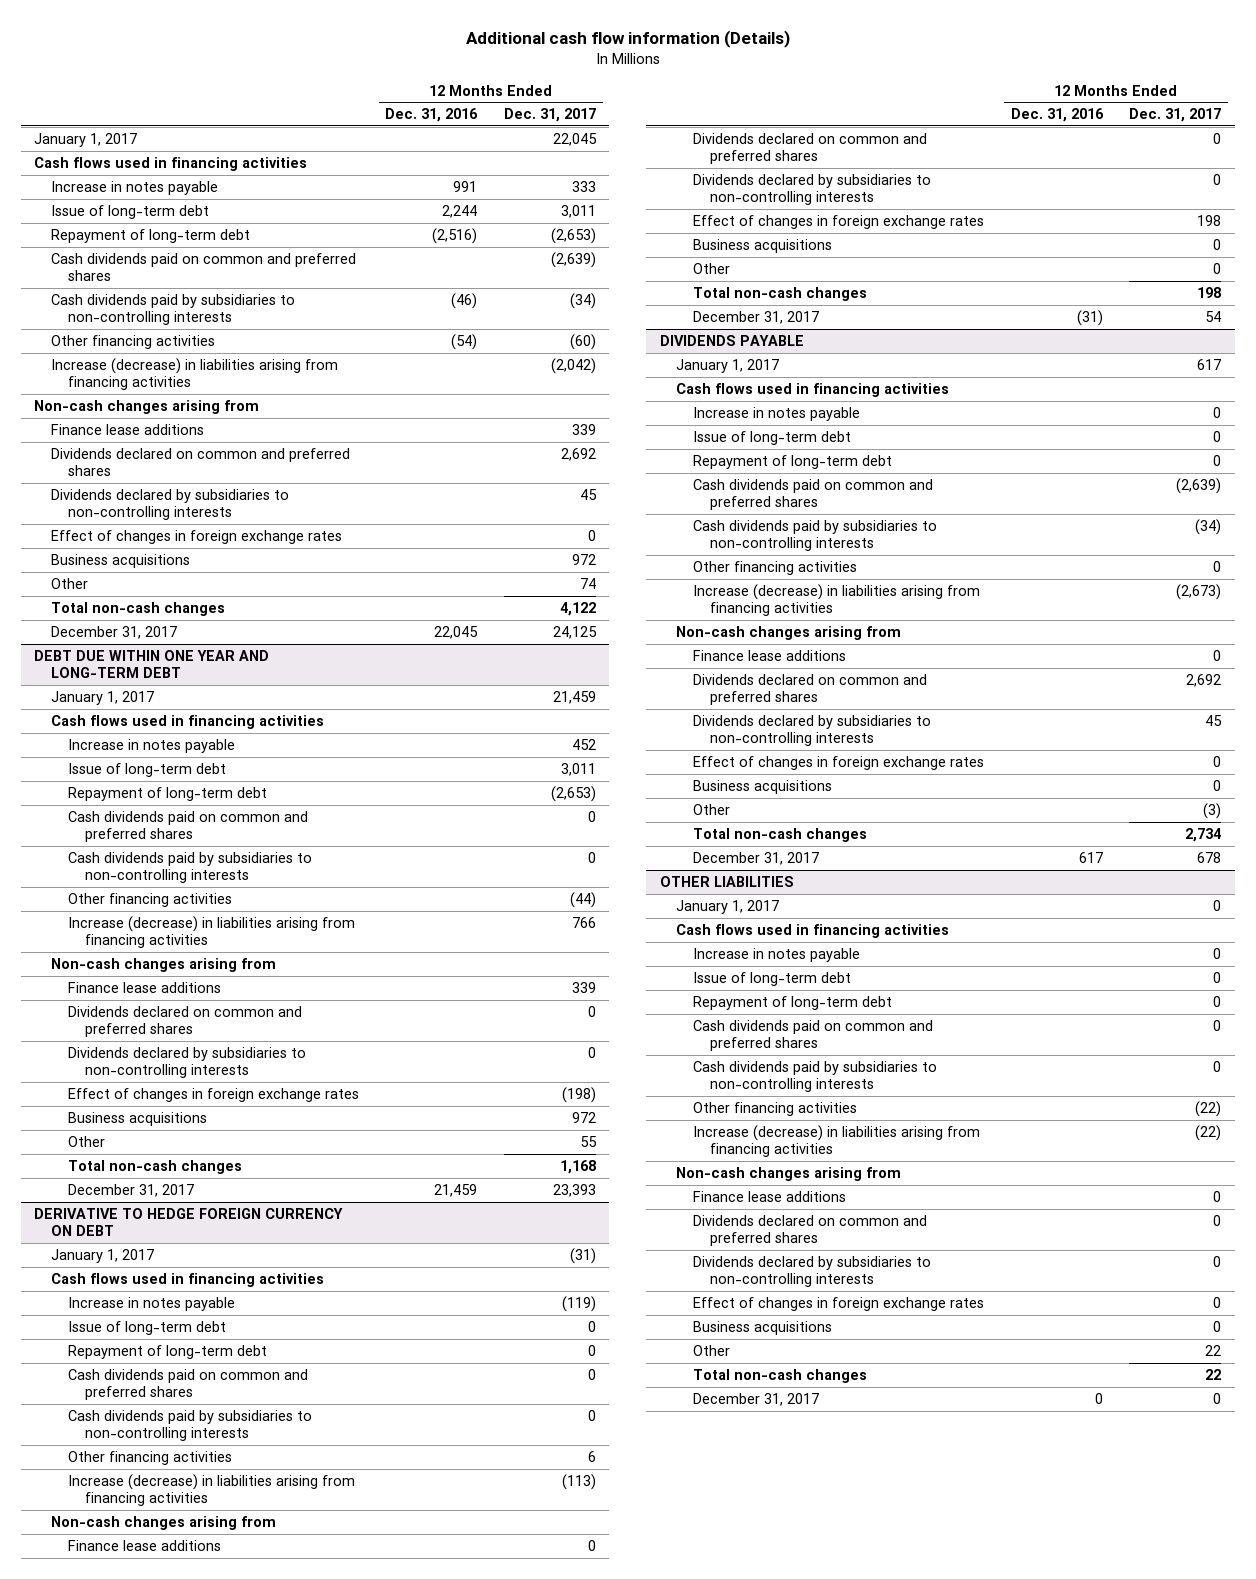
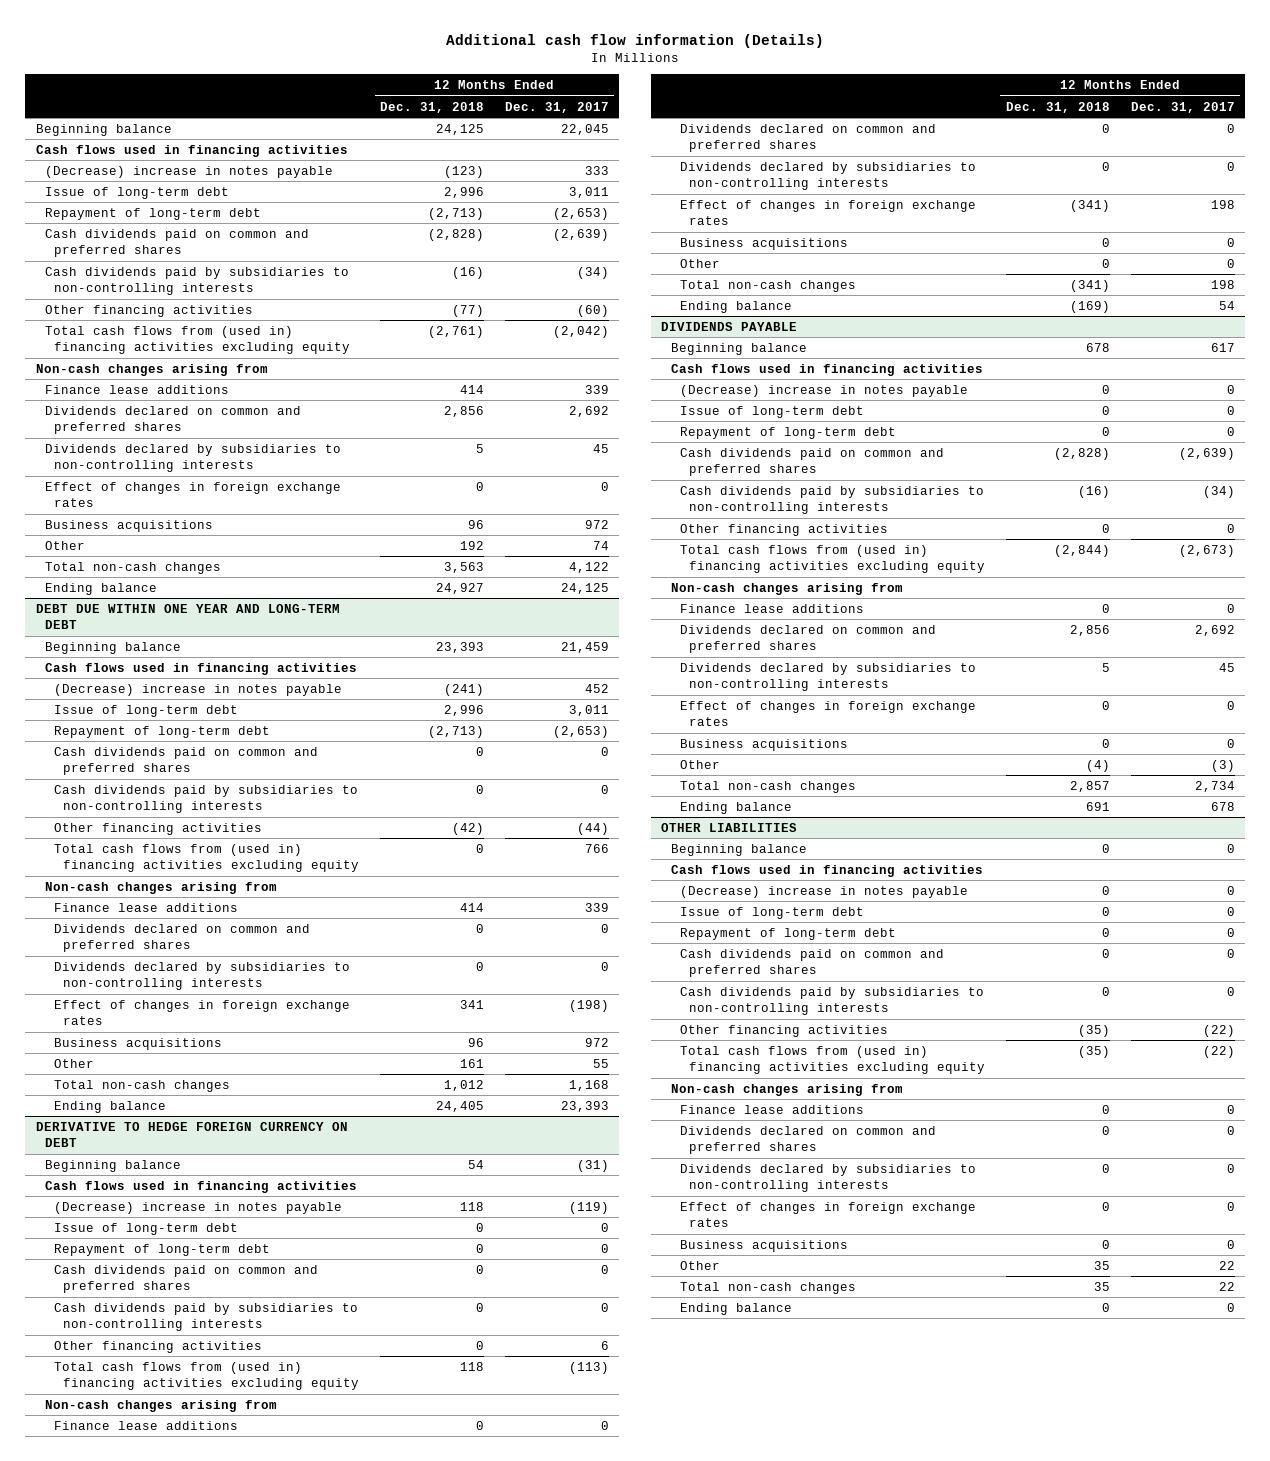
[385,108,479,123] Dec. 31, 2016 -> none
none -> [379,101,484,113] Dec. 31, 2018
[34,133,138,148] January 1, 2017 -> [35,123,172,136] Beginning balance
[51,181,219,196] Increase in notes payable -> [44,165,333,178] (Decrease) increase in notes payable
[51,358,339,391] Increase (decrease) in liabilities arising from financing activities -> [44,325,350,355] Total cash flows from (used in) financing activities excluding equity
[51,626,178,640] December 31, 2017 -> [44,582,157,595] Ending balance
[51,691,155,706] January 1, 2017 -> [44,641,181,654] Beginning balance
[67,739,235,754] Increase in notes payable -> [53,683,342,696] (Decrease) increase in notes payable
[67,916,355,949] Increase (decrease) in liabilities arising from financing activities -> [53,843,359,873] Total cash flows from (used in) financing activities excluding equity
[67,1184,194,1198] December 31, 2017 -> [53,1100,166,1113] Ending balance
[51,1249,155,1264] January 1, 2017 -> [44,1159,181,1172] Beginning balance
[67,1297,235,1312] Increase in notes payable -> [53,1201,342,1214] (Decrease) increase in notes payable
[67,1474,355,1507] Increase (decrease) in liabilities arising from financing activities -> [53,1361,359,1391] Total cash flows from (used in) financing activities excluding equity
[693,311,820,325] December 31, 2017 -> [679,300,792,313] Ending balance
[676,359,780,374] January 1, 2017 -> [670,342,807,355] Beginning balance
[693,407,861,422] Increase in notes payable -> [679,384,968,397] (Decrease) increase in notes payable
[693,584,981,617] Increase (decrease) in liabilities arising from financing activities -> [679,544,985,574] Total cash flows from (used in) financing activities excluding equity
[693,852,820,866] December 31, 2017 -> [679,801,792,814] Ending balance
[676,900,780,915] January 1, 2017 -> [670,843,807,856] Beginning balance
[693,948,861,963] Increase in notes payable -> [679,885,968,898] (Decrease) increase in notes payable
[693,1125,981,1158] Increase (decrease) in liabilities arising from financing activities -> [679,1045,985,1075] Total cash flows from (used in) financing activities excluding equity
[693,1393,820,1407] December 31, 2017 -> [679,1302,792,1315] Ending balance

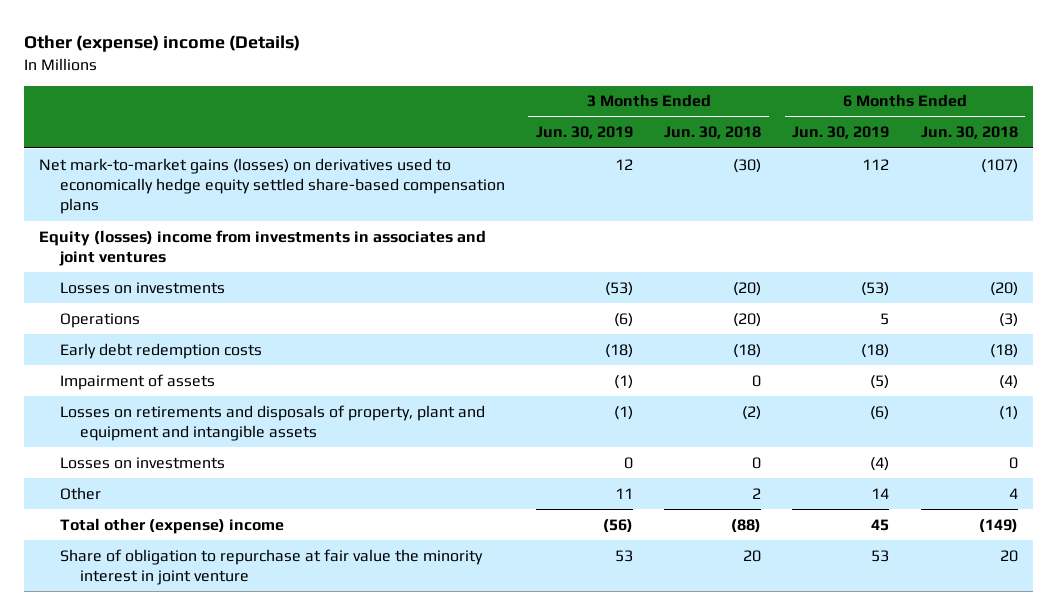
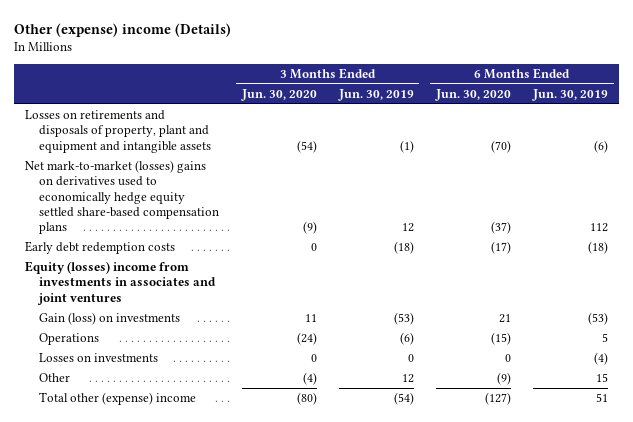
[664,126,762,140] Jun. 30, 2018 -> none
[920,126,1018,140] Jun. 30, 2018 -> none
none -> [240,88,317,101] Jun. 30, 2020
none -> [434,88,511,101] Jun. 30, 2020
[59,404,485,442] Losses on retirements and disposals of property, plant and equipment and intangible assets -> [25,110,212,153] Losses on retirements and disposals of property, plant and equipment and intangible assets
[39,157,505,215] Net mark-to-market gains (losses) on derivatives used to economically hedge equity settled share-based compensation plans -> [25,160,220,235] Net mark-to-market (losses) gains on derivatives used to economically hedge equity settled share-based compensation plans
[59,342,262,359] Early debt redemption costs -> [25,241,176,255] Early debt redemption costs
[59,281,225,294] Losses on investments -> [39,312,181,326] Gain (loss) on investments
[59,373,215,390] Impairment of assets -> none
[59,548,483,586] Share of obligation to repurchase at fair value the minority interest in joint venture -> none
[615,487,634,499] 11 -> [401,374,414,384] 12
[871,487,890,499] 14 -> [595,373,608,383] 15
[603,518,634,533] (56) -> [393,392,414,406] (54)
[871,518,890,531] 45 -> [595,393,608,403] 51

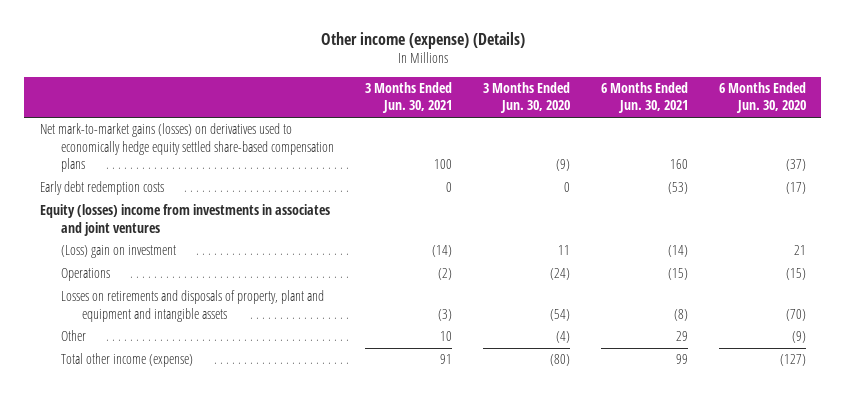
[13,22,231,37] Other (expense) income (Details) -> [320,32,525,50] Other income (expense) (Details)
[337,88,414,101] Jun. 30, 2019 -> none
[531,88,608,101] Jun. 30, 2019 -> none
none -> [364,82,452,114] 3 Months Ended Jun. 30, 2021
none -> [600,82,688,114] 6 Months Ended Jun. 30, 2021
[25,160,220,235] Net mark-to-market (losses) gains on derivatives used to economically hedge equity settled share-based compensation plans -> [39,123,334,172] Net mark-to-market gains (losses) on derivatives used to economically hedge equity settled share-based compensation plans
[39,312,181,326] Gain (loss) on investments -> [60,245,176,259] (Loss) gain on investment
[39,353,159,363] Losses on investments -> none
[25,110,212,153] Losses on retirements and disposals of property, plant and equipment and intangible assets -> [60,290,324,322] Losses on retirements and disposals of property, plant and equipment and intangible assets
[39,392,197,406] Total other (expense) income -> [60,353,193,368] Total other income (expense)

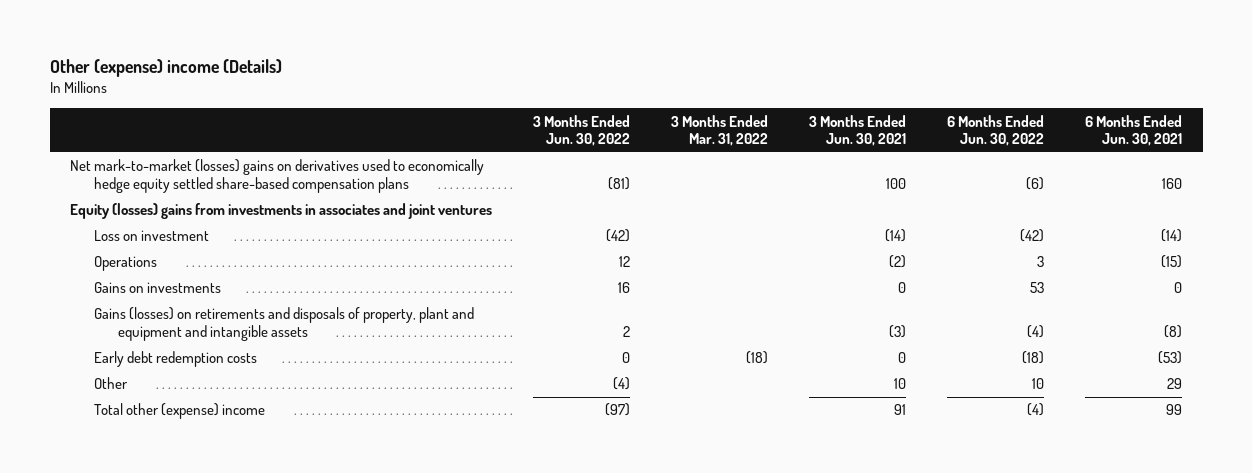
[320,32,525,50] Other income (expense) (Details) -> [49,58,282,77] Other (expense) income (Details)
[482,82,570,114] 3 Months Ended Jun. 30, 2020 -> none
[718,82,806,114] 6 Months Ended Jun. 30, 2020 -> none
none -> [533,114,631,147] 3 Months Ended Jun. 30, 2022
none -> [671,114,769,147] 3 Months Ended Mar. 31, 2022
none -> [947,114,1045,147] 6 Months Ended Jun. 30, 2022
[39,123,334,172] Net mark-to-market gains (losses) on derivatives used to economically hedge equity settled share-based compensation plans -> [70,159,485,194] Net mark-to-market (losses) gains on derivatives used to economically hedge equity settled share-based compensation plans
[39,204,330,236] Equity (losses) income from investments in associates and joint ventures -> [70,203,493,220] Equity (losses) gains from investments in associates and joint ventures
[60,245,176,259] (Loss) gain on investment -> [93,230,209,242] Loss on investment
none -> [93,282,221,294] Gains on investments
[60,290,324,322] Losses on retirements and disposals of property, plant and equipment and intangible assets -> [93,307,474,342] Gains (losses) on retirements and disposals of property, plant and equipment and intangible assets
[39,181,164,196] Early debt redemption costs -> [93,351,257,368] Early debt redemption costs
[60,353,193,368] Total other income (expense) -> [93,403,265,420] Total other (expense) income

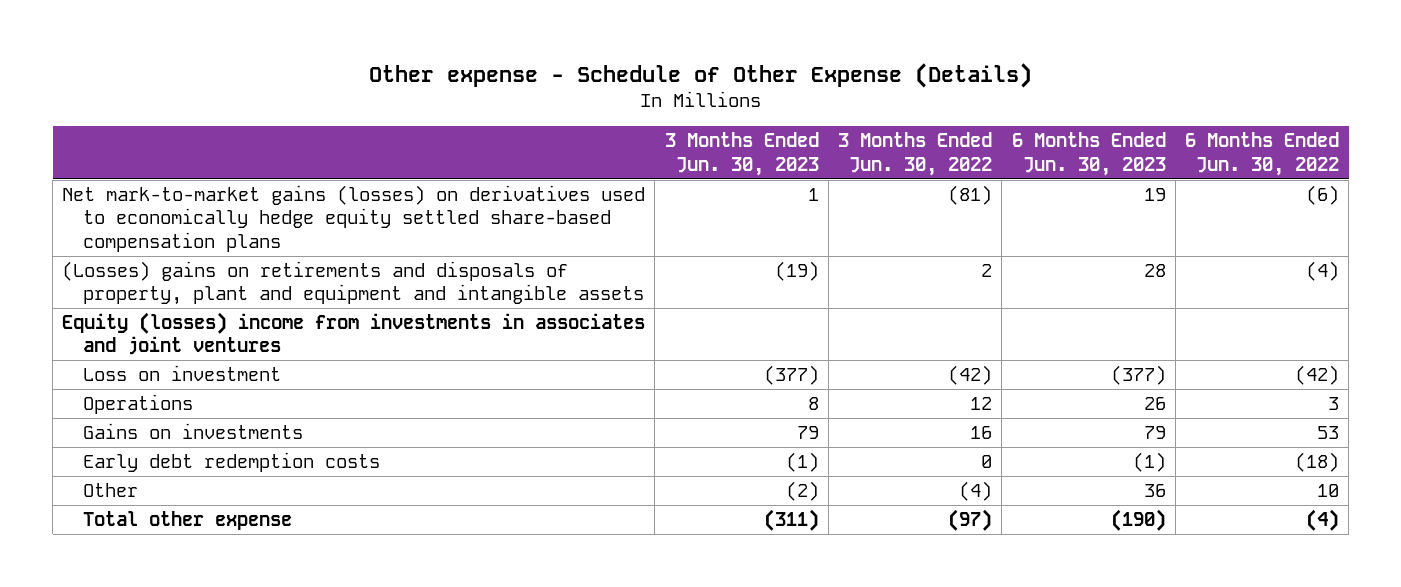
[49,58,282,77] Other (expense) income (Details) -> [368,62,1032,88] Other expense - Schedule of Other Expense (Details)
[671,114,769,147] 3 Months Ended Mar. 31, 2022 -> none
[809,114,907,147] 3 Months Ended Jun. 30, 2021 -> none
[1085,114,1183,147] 6 Months Ended Jun. 30, 2021 -> none
none -> [664,132,819,176] 3 Months Ended Jun. 30, 2023
none -> [1011,132,1166,176] 6 Months Ended Jun. 30, 2023
[70,159,485,194] Net mark-to-market (losses) gains on derivatives used to economically hedge equity settled share-based compensation plans -> [62,185,646,252] Net mark-to-market gains (losses) on derivatives used to economically hedge equity settled share-based compensation plans
none -> [62,261,644,306] (Losses) gains on retirements and disposals of property, plant and equipment and intangible assets
[70,203,493,220] Equity (losses) gains from investments in associates and joint ventures -> [62,312,646,356] Equity (losses) income from investments in associates and joint ventures
[93,307,474,342] Gains (losses) on retirements and disposals of property, plant and equipment and intangible assets -> none
[93,403,265,420] Total other (expense) income -> [82,511,292,531] Total other expense

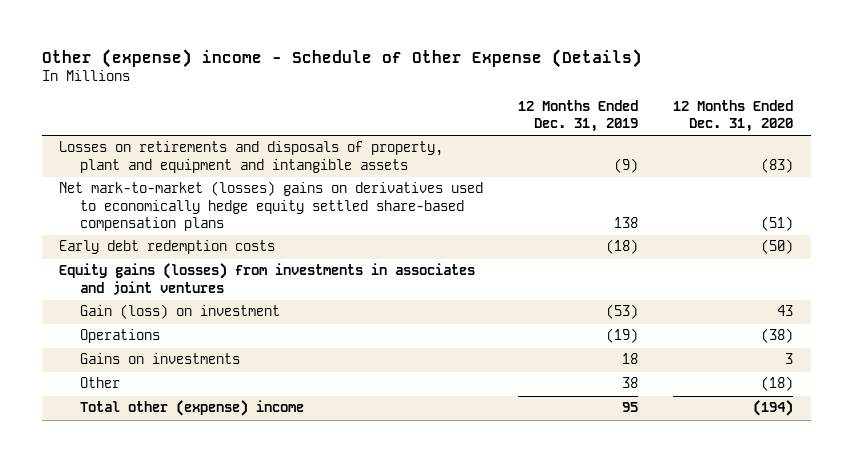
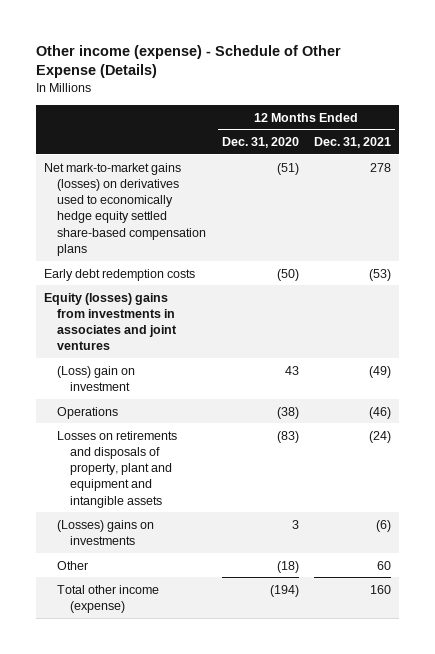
[41,48,642,68] Other (expense) income - Schedule of Other Expense (Details) -> [36,44,342,79] Other income (expense) - Schedule of Other Expense (Details)
[518,99,639,132] 12 Months Ended Dec. 31, 2019 -> none
none -> [314,136,392,148] Dec. 31, 2021
[59,181,484,231] Net mark-to-market (losses) gains on derivatives used to economically hedge equity settled share-based compensation plans -> [43,162,207,256] Net mark-to-market gains (losses) on derivatives used to economically hedge equity settled share-based compensation plans
[59,263,476,295] Equity gains (losses) from investments in associates and joint ventures -> [43,292,178,351] Equity (losses) gains from investments in associates and joint ventures
[79,304,280,320] Gain (loss) on investment -> [57,365,136,391] (Loss) gain on investment
[59,141,444,173] Losses on retirements and disposals of property, plant and equipment and intangible assets -> [57,430,178,508] Losses on retirements and disposals of property, plant and equipment and intangible assets
[79,353,240,365] Gains on investments -> [57,519,155,545] (Losses) gains on investments
[79,400,304,417] Total other (expense) income -> [57,584,160,613] Total other income (expense)

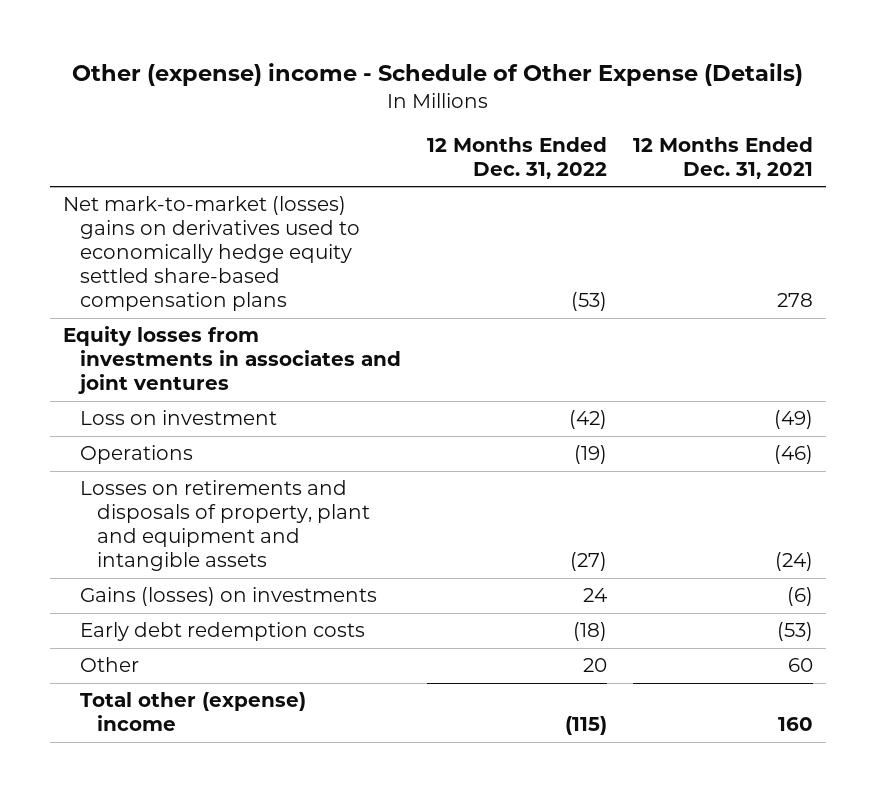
[36,44,342,79] Other income (expense) - Schedule of Other Expense (Details) -> [72,62,804,86] Other (expense) income - Schedule of Other Expense (Details)
[221,136,299,148] Dec. 31, 2020 -> none
none -> [427,136,608,179] 12 Months Ended Dec. 31, 2022
[43,162,207,256] Net mark-to-market gains (losses) on derivatives used to economically hedge equity settled share-based compensation plans -> [63,196,360,312] Net mark-to-market (losses) gains on derivatives used to economically hedge equity settled share-based compensation plans
[43,292,178,351] Equity (losses) gains from investments in associates and joint ventures -> [63,326,401,395] Equity losses from investments in associates and joint ventures
[57,365,136,391] (Loss) gain on investment -> [79,410,277,426] Loss on investment
[57,519,155,545] (Losses) gains on investments -> [79,587,377,607] Gains (losses) on investments
[43,268,195,281] Early debt redemption costs -> [79,622,365,642] Early debt redemption costs
[57,584,160,613] Total other income (expense) -> [79,692,306,732] Total other (expense) income

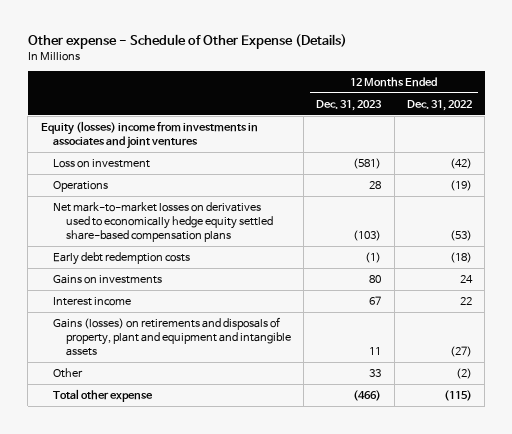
[72,62,804,86] Other (expense) income - Schedule of Other Expense (Details) -> [27,34,347,50] Other expense - Schedule of Other Expense (Details)
[633,136,814,179] 12 Months Ended Dec. 31, 2021 -> none
none -> [316,99,383,111] Dec. 31, 2023
[63,196,360,312] Net mark-to-market (losses) gains on derivatives used to economically hedge equity settled share-based compensation plans -> none
[63,326,401,395] Equity losses from investments in associates and joint ventures -> [40,120,258,150] Equity (losses) income from investments in associates and joint ventures
[79,480,370,572] Losses on retirements and disposals of property, plant and equipment and intangible assets -> none
[79,587,377,607] Gains (losses) on investments -> none
none -> [53,201,274,243] Net mark-to-market losses on derivatives used to economically hedge equity settled share-based compensation plans
none -> [53,274,163,284] Gains on investments
none -> [53,296,132,306] Interest income
none -> [53,316,292,357] Gains (losses) on retirements and disposals of property, plant and equipment and intangible assets
[583,658,608,673] 20 -> [455,367,472,379] (2)
[79,692,306,732] Total other (expense) income -> [53,388,154,402] Total other expense

